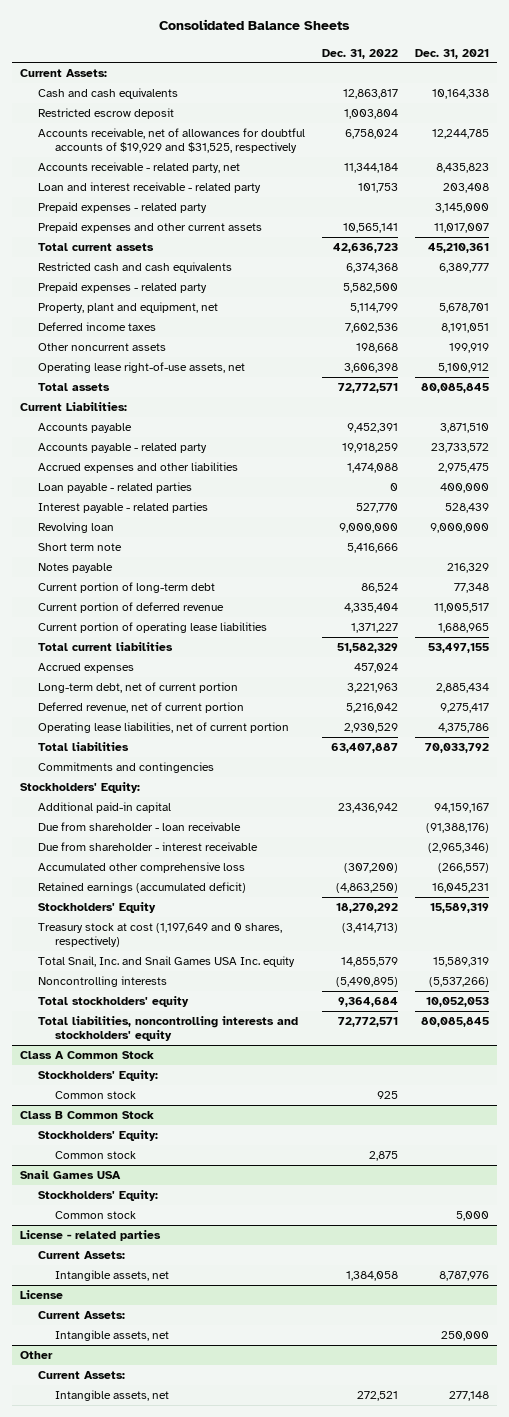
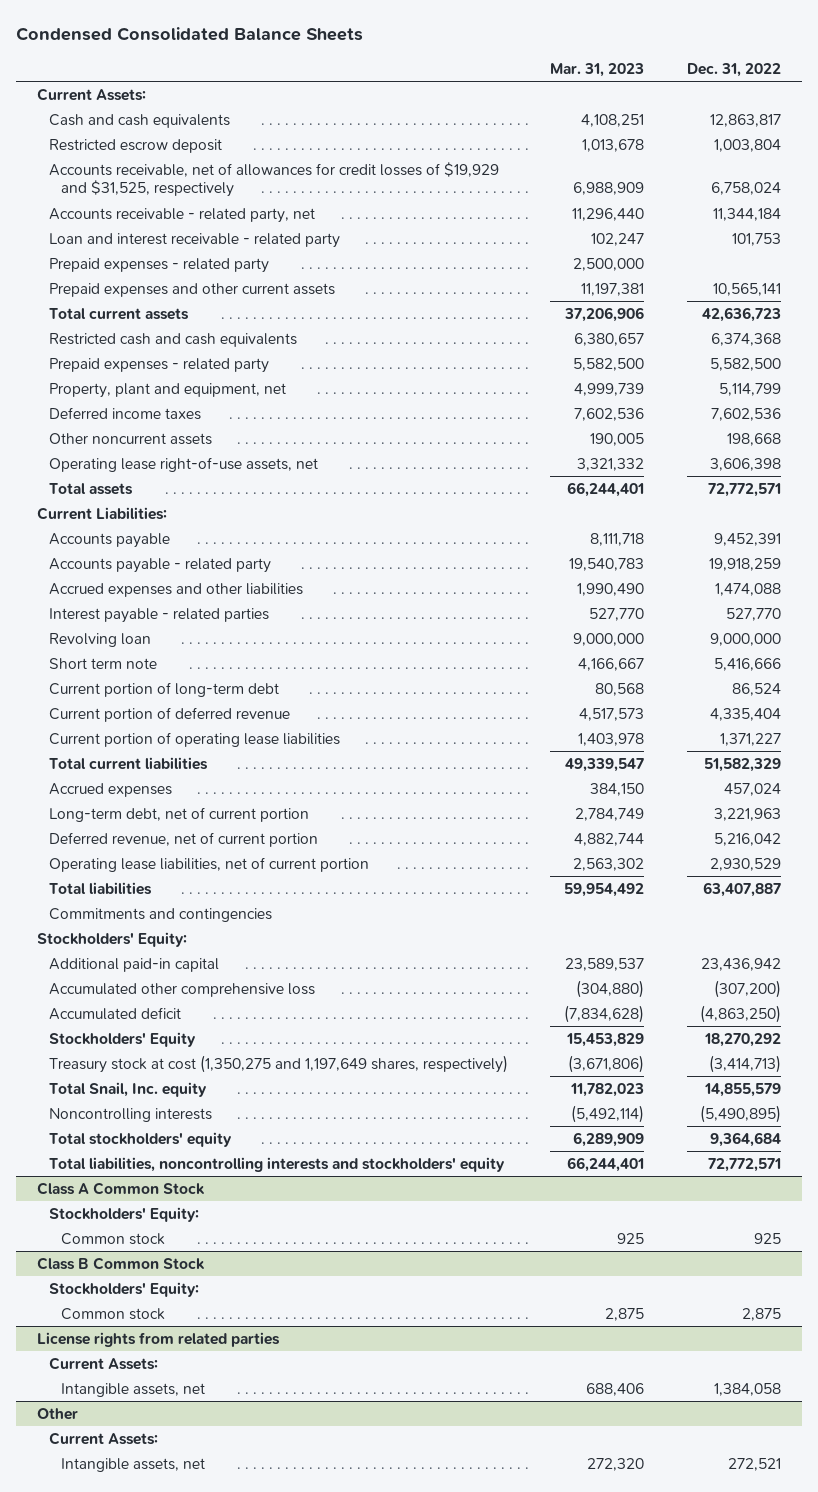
[159,19,351,31] Consolidated Balance Sheets -> [15,27,363,42] Condensed Consolidated Balance Sheets
[414,48,489,59] Dec. 31, 2021 -> none
none -> [550,62,645,77] Mar. 31, 2023
[37,127,305,154] Accounts receivable, net of allowances for doubtful accounts of $19,929 and $31,525, respectively -> [49,161,500,198] Accounts receivable, net of allowances for credit losses of $19,929 and $31,525, respectively
[37,481,192,493] Loan payable - related parties -> none
[37,562,113,573] Notes payable -> none
[37,821,241,831] Due from shareholder - loan receivable -> none
[37,841,258,851] Due from shareholder - interest receivable -> none
[37,881,246,893] Retained earnings (accumulated deficit) -> [49,1006,182,1020] Accumulated deficit
[37,922,282,948] Treasury stock at cost (1,197,649 and 0 shares, respectively) -> [49,1054,509,1073] Treasury stock at cost (1,350,275 and 1,197,649 shares, respectively)
[37,955,295,967] Total Snail, Inc. and Snail Games USA Inc. equity -> [49,1081,208,1097] Total Snail, Inc. equity
[20,1169,122,1179] Snail Games USA -> none
[37,1189,158,1201] Stockholders' Equity: -> none
[55,1210,137,1219] Common stock -> none
[20,1229,162,1241] License - related parties -> [37,1331,281,1347] License rights from related parties
[20,1289,64,1299] License -> none
[37,1310,125,1319] Current Assets: -> none
[55,1329,170,1341] Intangible assets, net -> none

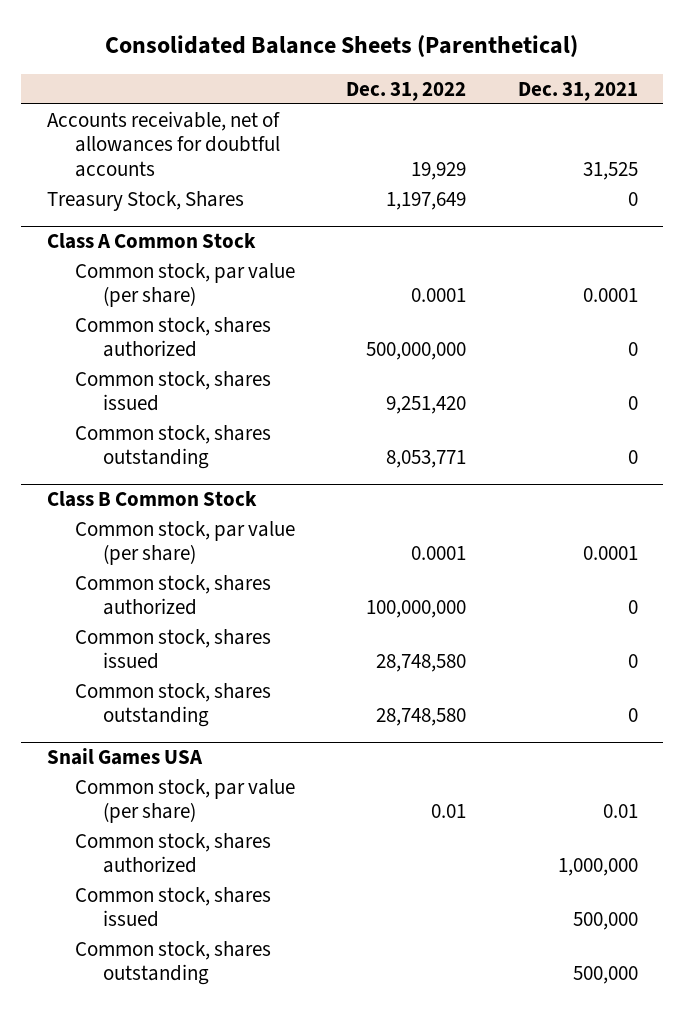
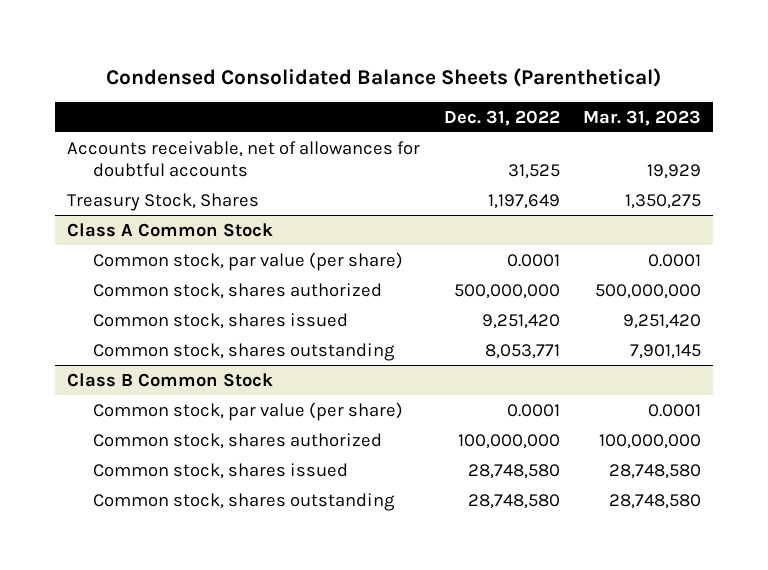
[105,35,579,58] Consolidated Balance Sheets (Parenthetical) -> [106,67,662,87] Condensed Consolidated Balance Sheets (Parenthetical)
[517,81,638,101] Dec. 31, 2021 -> none
none -> [583,109,702,126] Mar. 31, 2023
[411,161,467,180] 19,929 -> [507,163,560,179] 31,525
[46,747,203,765] Snail Games USA -> none
[74,778,295,824] Common stock, par value (per share) -> none
[74,832,271,874] Common stock, shares authorized -> none
[74,886,271,928] Common stock, shares issued -> none
[74,940,271,986] Common stock, shares outstanding -> none

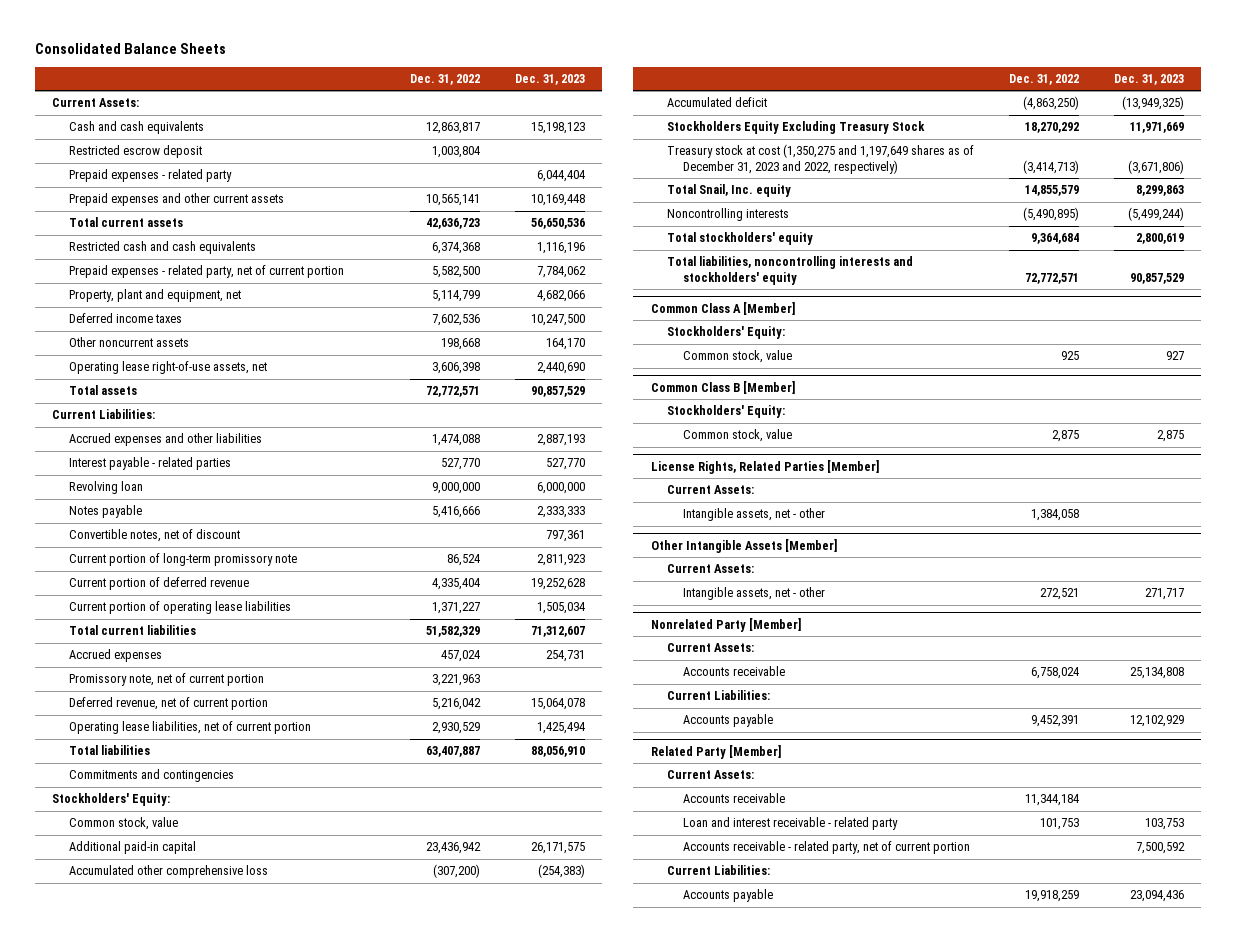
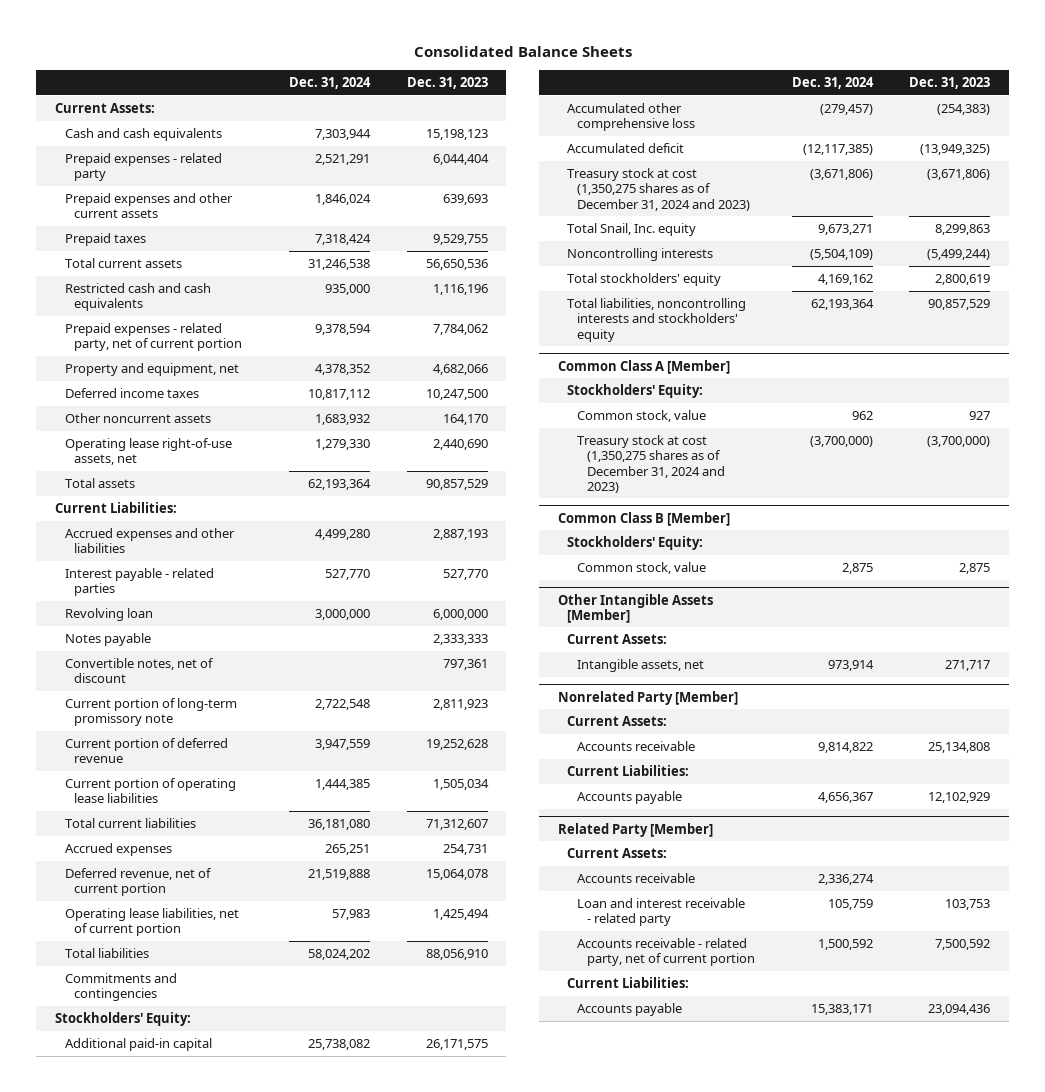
[410,73,481,85] Dec. 31, 2022 -> none
none -> [288,77,371,90] Dec. 31, 2024
[68,145,202,159] Restricted escrow deposit -> none
[530,194,585,207] 10,169,448 -> [442,194,488,206] 639,693
none -> [64,233,146,247] Prepaid taxes
[68,289,241,303] Property, plant and equipment, net -> [64,363,239,377] Property and equipment, net
[68,673,264,687] Promissory note, net of current portion -> none
[68,817,178,831] Common stock, value -> none
[667,121,926,135] Stockholders Equity Excluding Treasury Stock -> none
[667,144,975,175] Treasury stock at cost (1,350,275 and 1,197,649 shares as of December 31, 2023 and 2022, respectively) -> [567,168,750,211] Treasury stock at cost (1,350,275 shares as of December 31, 2024 and 2023)
none -> [576,435,725,493] Treasury stock at cost (1,350,275 shares as of December 31, 2024 and 2023)
[650,460,879,475] License Rights, Related Parties [Member] -> none
[667,485,755,495] Current Assets: -> none
[683,508,826,522] Intangible assets, net - other -> none
[683,587,826,601] Intangible assets, net - other -> [576,659,704,673] Intangible assets, net

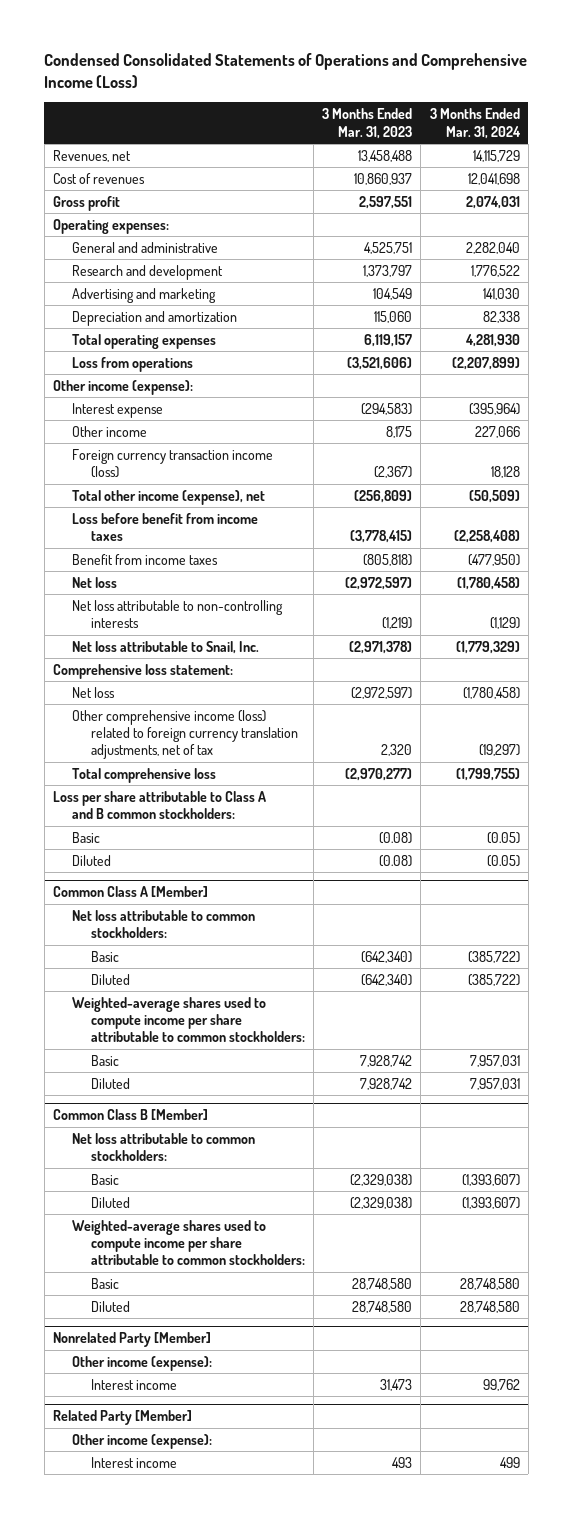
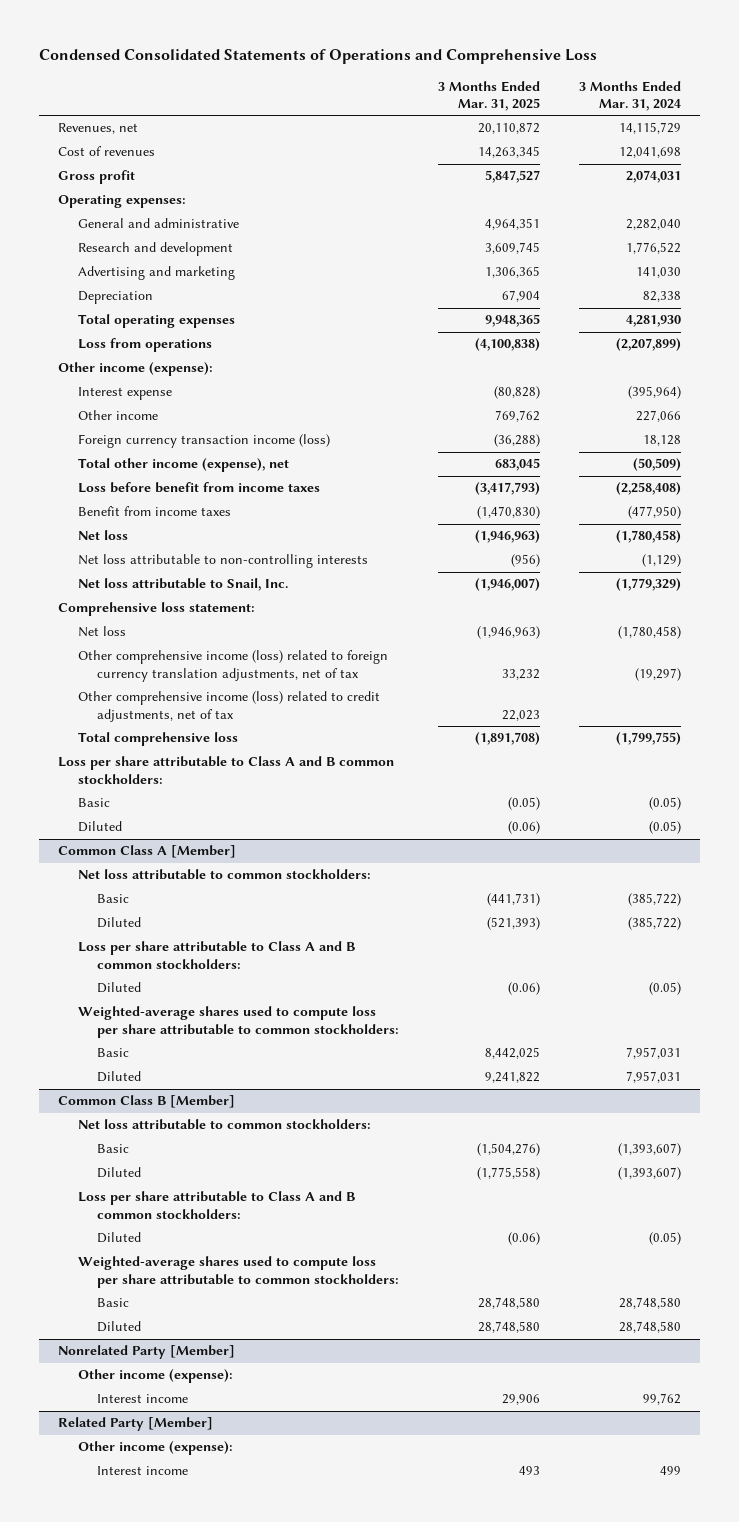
[44,53,528,89] Condensed Consolidated Statements of Operations and Comprehensive Income (Loss) -> [38,49,597,65] Condensed Consolidated Statements of Operations and Comprehensive Loss
[322,108,413,139] 3 Months Ended Mar. 31, 2023 -> none
none -> [438,80,541,112] 3 Months Ended Mar. 31, 2025
[71,310,237,326] Depreciation and amortization -> [77,291,153,305] Depreciation
none -> [77,691,380,722] Other comprehensive income (loss) related to credit adjustments, net of tax
none -> [77,941,355,969] Loss per share attributable to Class A and B common stockholders:
none -> [97,982,142,994] Diluted
[71,996,305,1043] Weighted-average shares used to compute income per share attributable to common stockholders: -> [77,1006,400,1038] Weighted-average shares used to compute loss per share attributable to common stockholders:
none -> [77,1191,355,1219] Loss per share attributable to Class A and B common stockholders:
none -> [97,1232,142,1244] Diluted
[71,1219,305,1266] Weighted-average shares used to compute income per share attributable to common stockholders: -> [77,1256,400,1288] Weighted-average shares used to compute loss per share attributable to common stockholders:

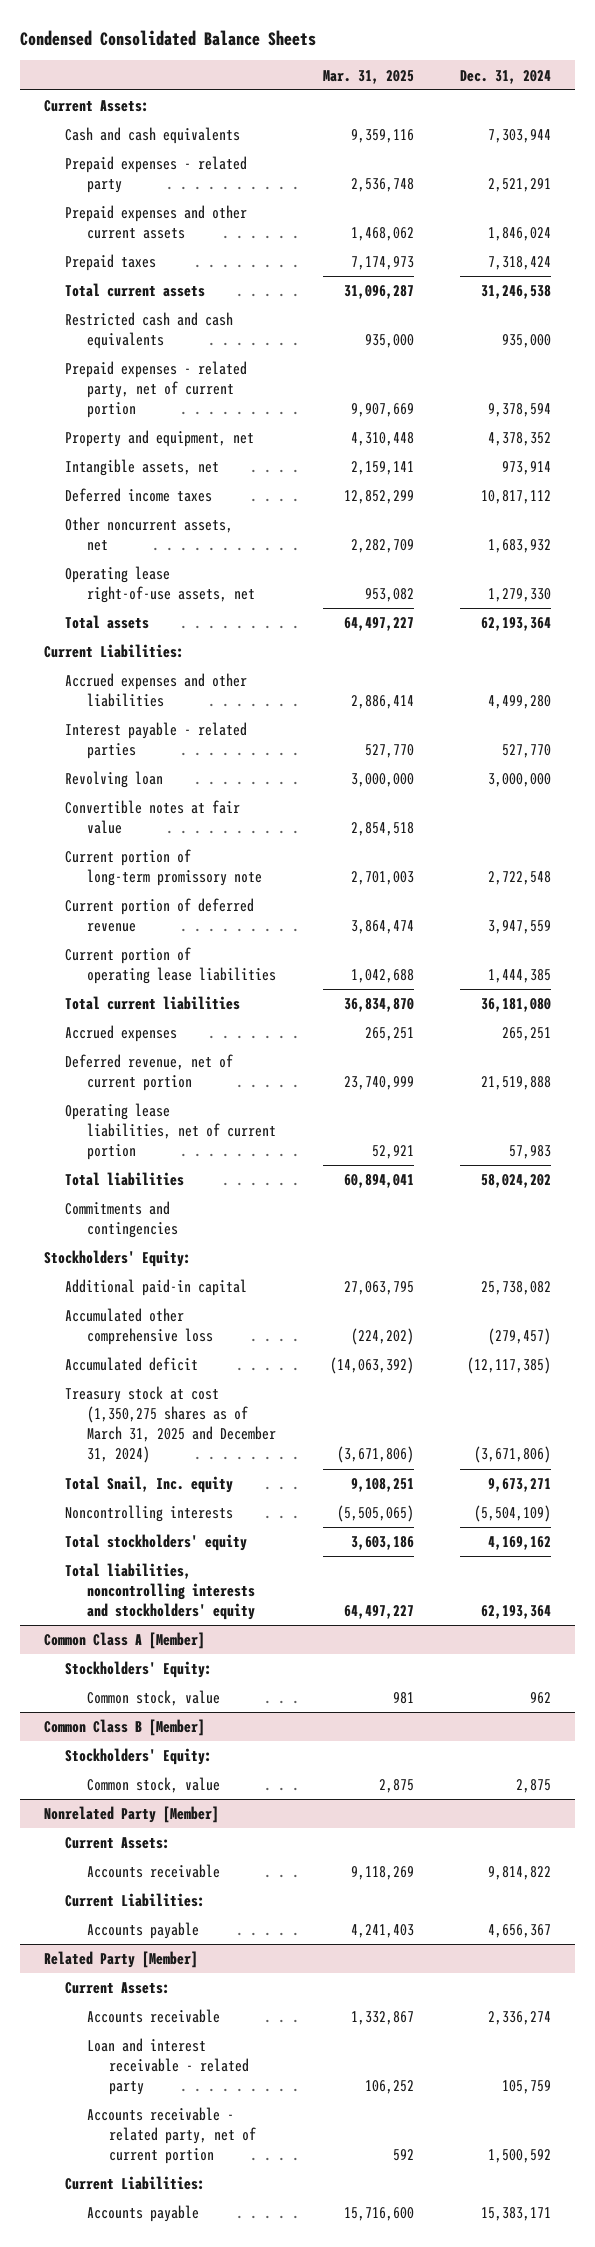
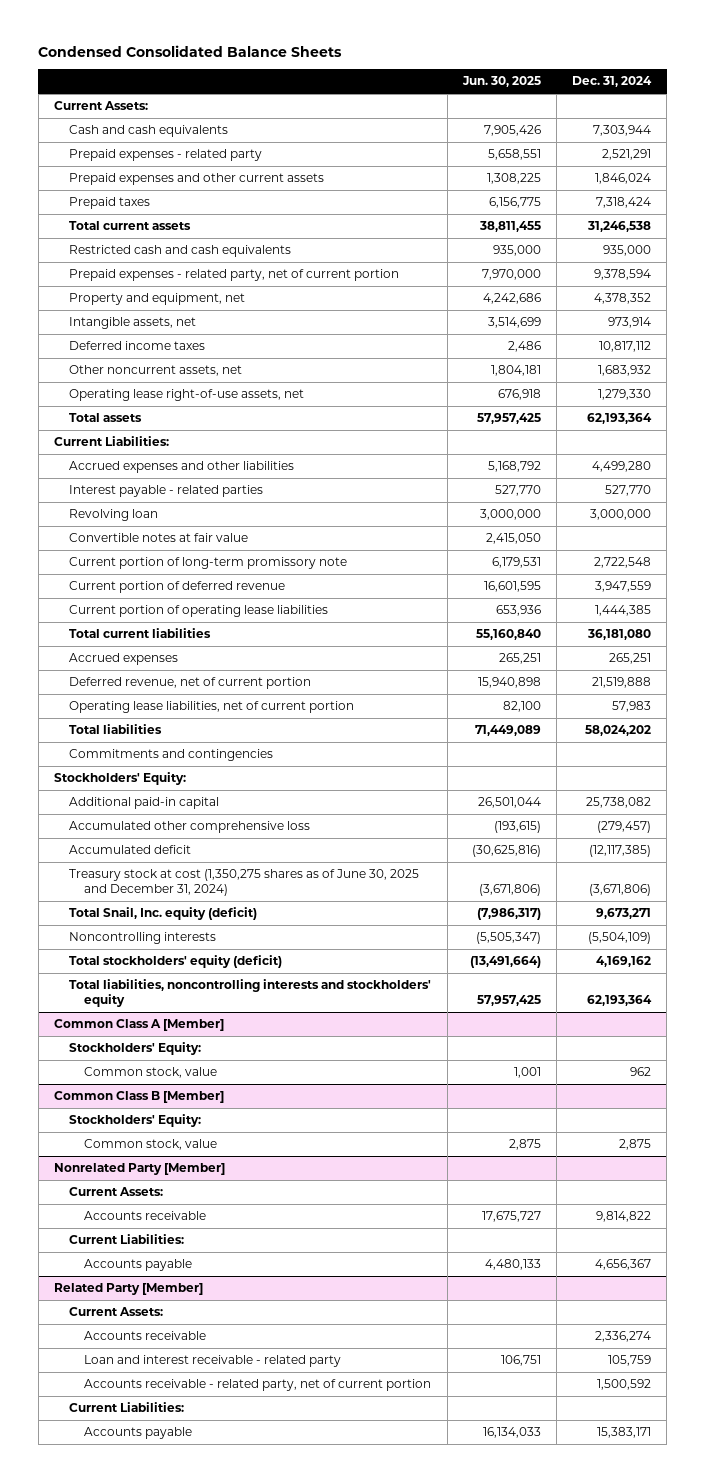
[322,69,414,84] Mar. 31, 2025 -> none
none -> [461,76,541,88] Jun. 30, 2025
[65,1386,276,1464] Treasury stock at cost (1,350,275 shares as of March 31, 2025 and December 31, 2024) -> [69,869,420,897] Treasury stock at cost (1,350,275 shares as of June 30, 2025 and December 31, 2024)
[65,1476,234,1494] Total Snail, Inc. equity -> [69,907,258,921] Total Snail, Inc. equity (deficit)
[65,1534,248,1552] Total stockholders' equity -> [69,955,283,969] Total stockholders' equity (deficit)

